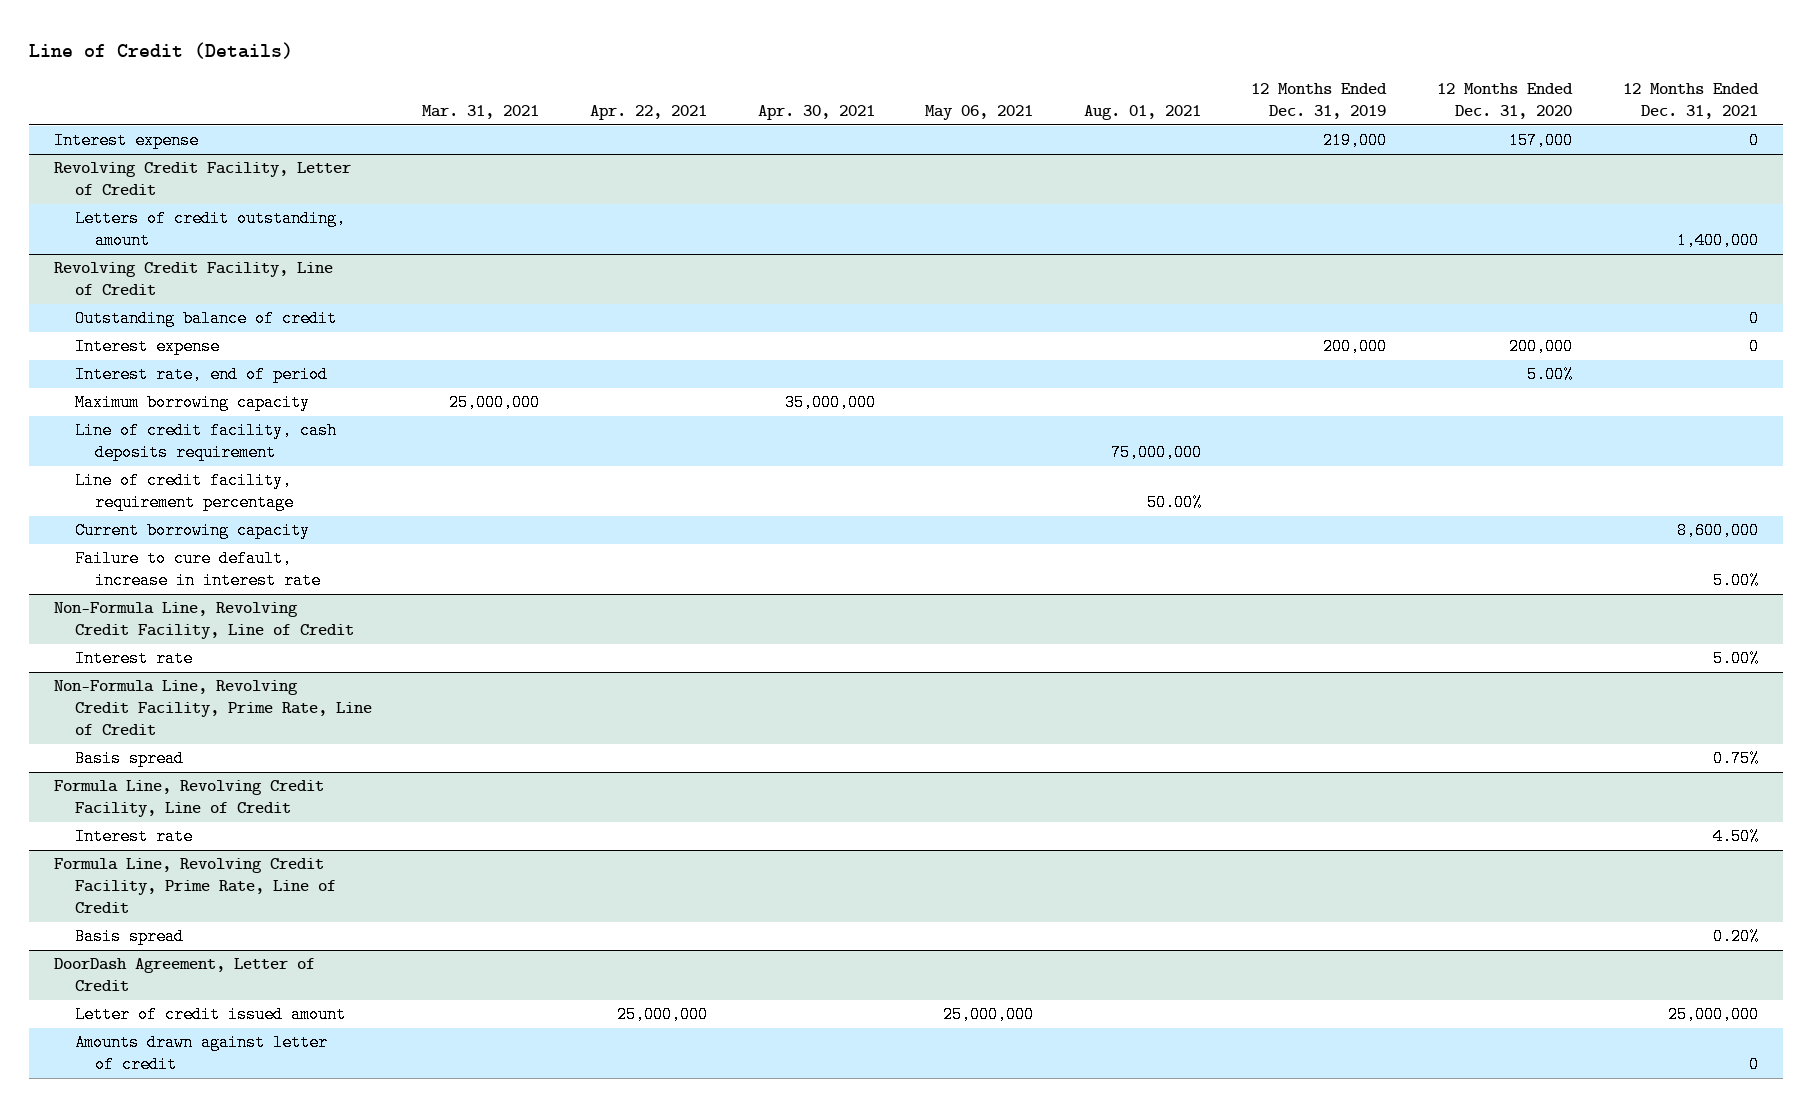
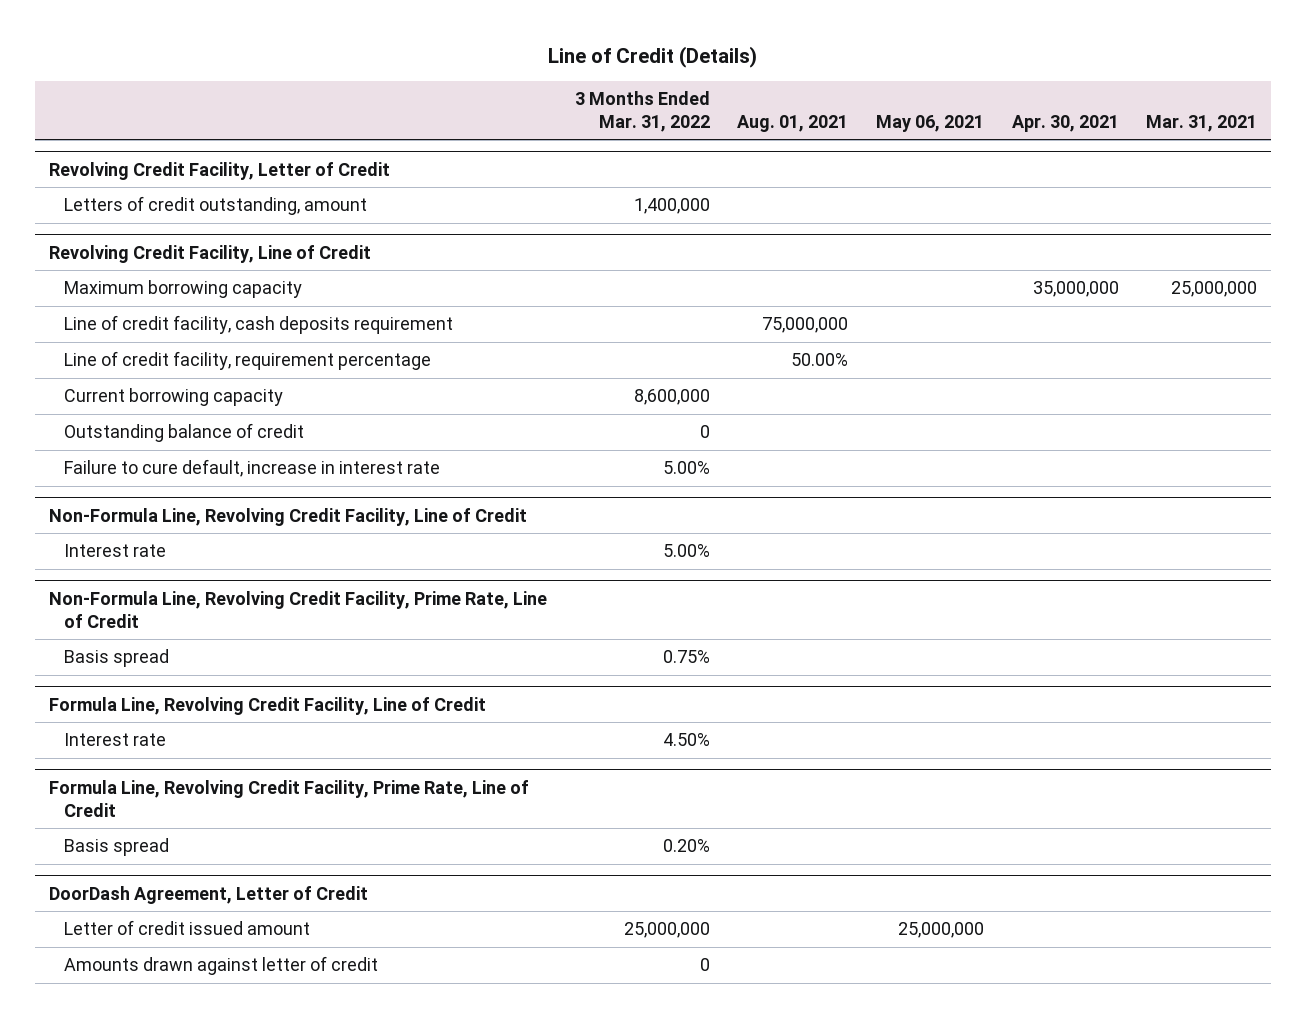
[589,105,707,121] Apr. 22, 2021 -> none
[1251,83,1388,120] 12 Months Ended Dec. 31, 2019 -> none
[1437,83,1574,120] 12 Months Ended Dec. 31, 2020 -> none
[1622,83,1759,120] 12 Months Ended Dec. 31, 2021 -> none
none -> [574,90,710,132] 3 Months Ended Mar. 31, 2022
[54,132,200,150] Interest expense -> none
[74,338,220,356] Interest expense -> none
[74,366,328,384] Interest rate, end of period -> none
[74,310,337,328] Outstanding balance of credit -> [63,423,304,443] Outstanding balance of credit

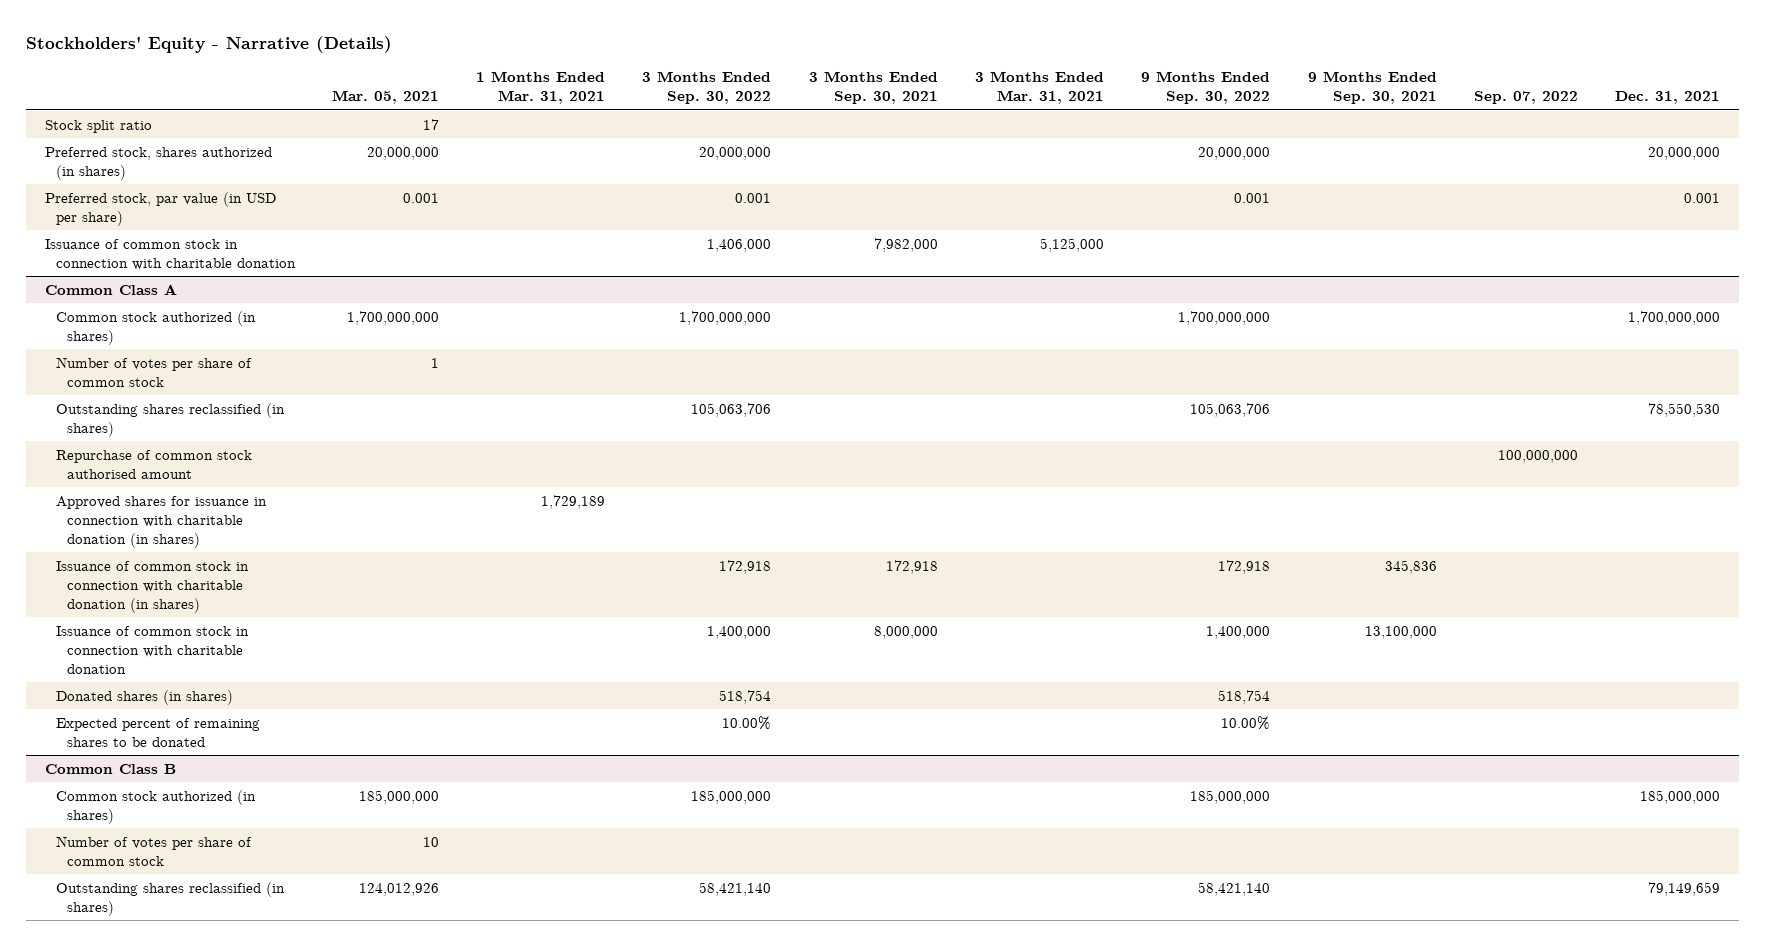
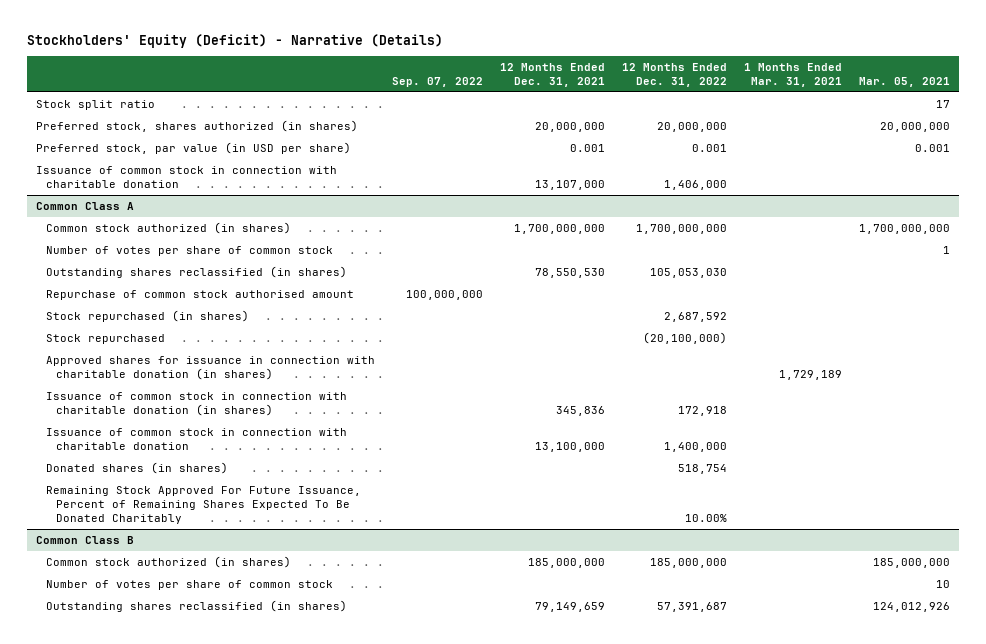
[26,35,393,53] Stockholders' Equity - Narrative (Details) -> [27,33,444,48] Stockholders' Equity (Deficit) - Narrative (Details)
[642,71,772,105] 3 Months Ended Sep. 30, 2022 -> none
[808,71,938,105] 3 Months Ended Sep. 30, 2021 -> none
[974,71,1104,105] 3 Months Ended Mar. 31, 2021 -> none
[1141,71,1271,105] 9 Months Ended Sep. 30, 2022 -> none
[1307,71,1437,105] 9 Months Ended Sep. 30, 2021 -> none
[1615,91,1721,105] Dec. 31, 2021 -> none
none -> [500,63,606,88] 12 Months Ended Dec. 31, 2021
none -> [622,63,728,88] 12 Months Ended Dec. 31, 2022
none -> [46,310,250,323] Stock repurchased (in shares)
none -> [46,334,166,345] Stock repurchased
[55,717,260,747] Expected percent of remaining shares to be donated -> [46,486,362,525] Remaining Stock Approved For Future Issuance, Percent of Remaining Shares Expected To Be Donated Charitably

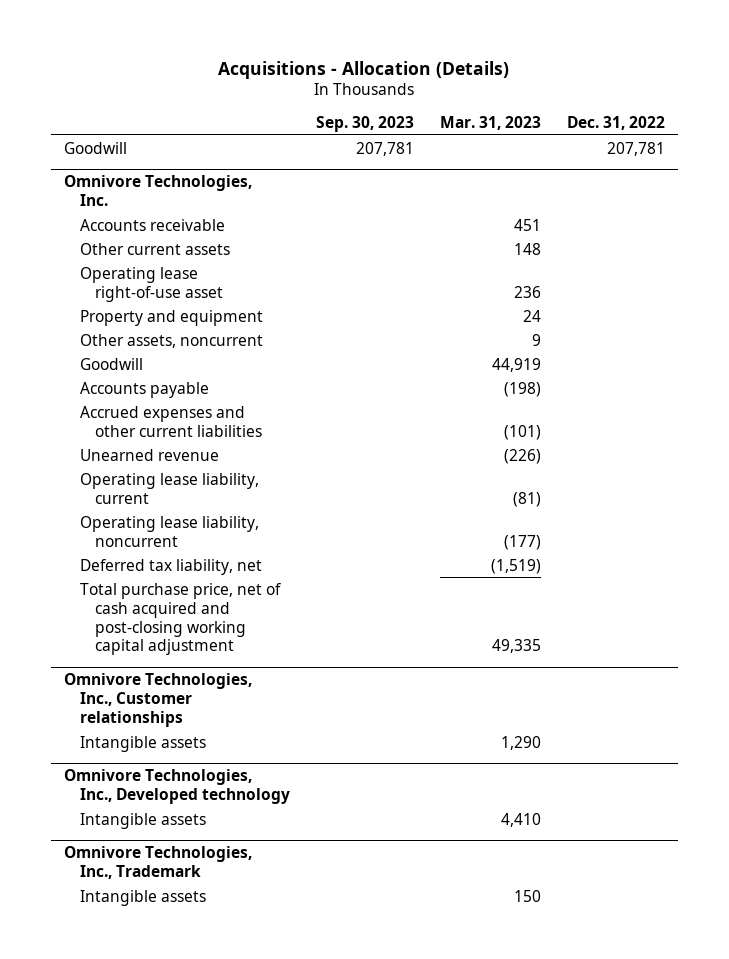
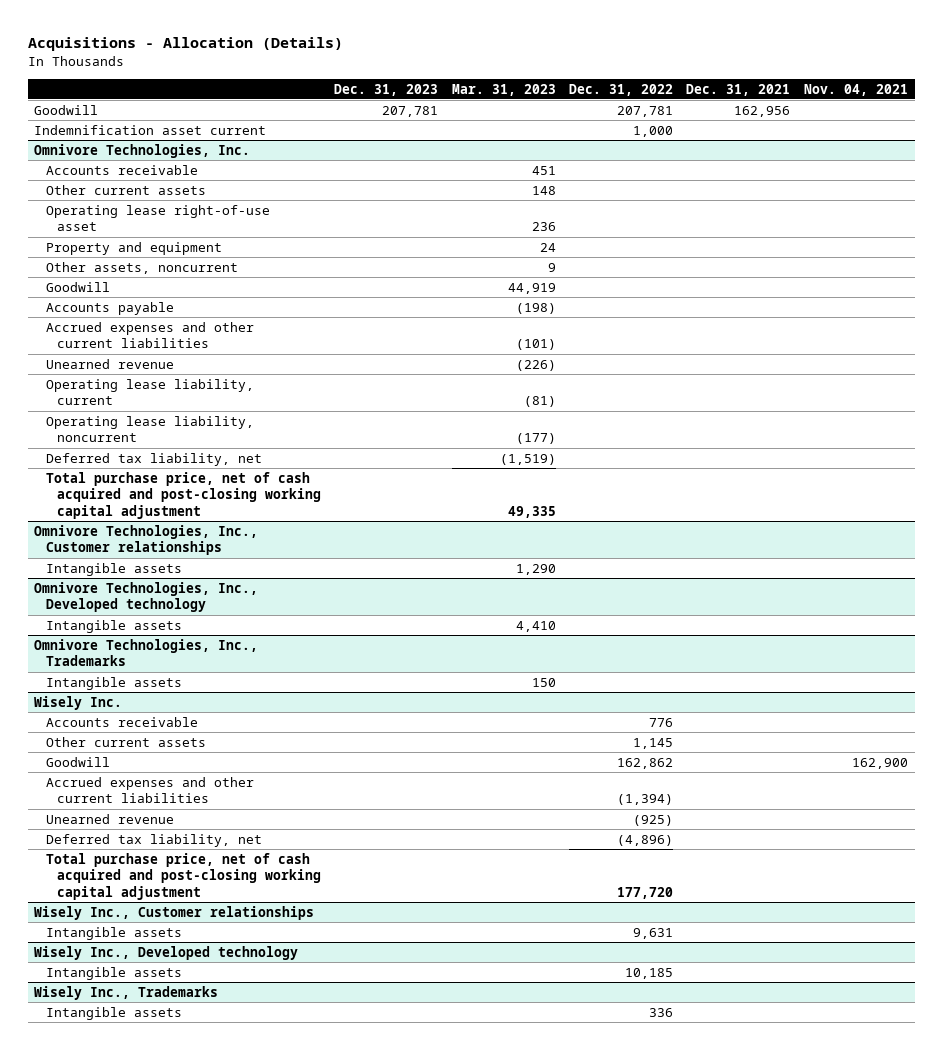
[315,116,414,133] Sep. 30, 2023 -> none
none -> [334,83,439,96] Dec. 31, 2023
none -> [686,83,791,96] Dec. 31, 2021
none -> [803,83,908,96] Nov. 04, 2021
none -> [34,124,267,135] Indemnification asset current
[63,846,252,880] Omnivore Technologies, Inc., Trademark -> [34,638,259,667] Omnivore Technologies, Inc., Trademarks
none -> [34,695,123,710] Wisely Inc.
none -> [45,716,198,727] Accounts receivable
none -> [45,736,206,747] Other current assets
none -> [45,756,110,767] Goodwill
none -> [45,776,254,804] Accrued expenses and other current liabilities
none -> [45,813,174,824] Unearned revenue
none -> [45,833,262,847] Deferred tax liability, net
none -> [45,852,321,900] Total purchase price, net of cash acquired and post-closing working capital adjustment
none -> [34,905,315,920] Wisely Inc., Customer relationships
none -> [45,926,182,940] Intangible assets
none -> [34,945,299,960] Wisely Inc., Developed technology
none -> [45,966,182,980] Intangible assets
none -> [34,985,219,1000] Wisely Inc., Trademarks
none -> [45,1006,182,1020] Intangible assets

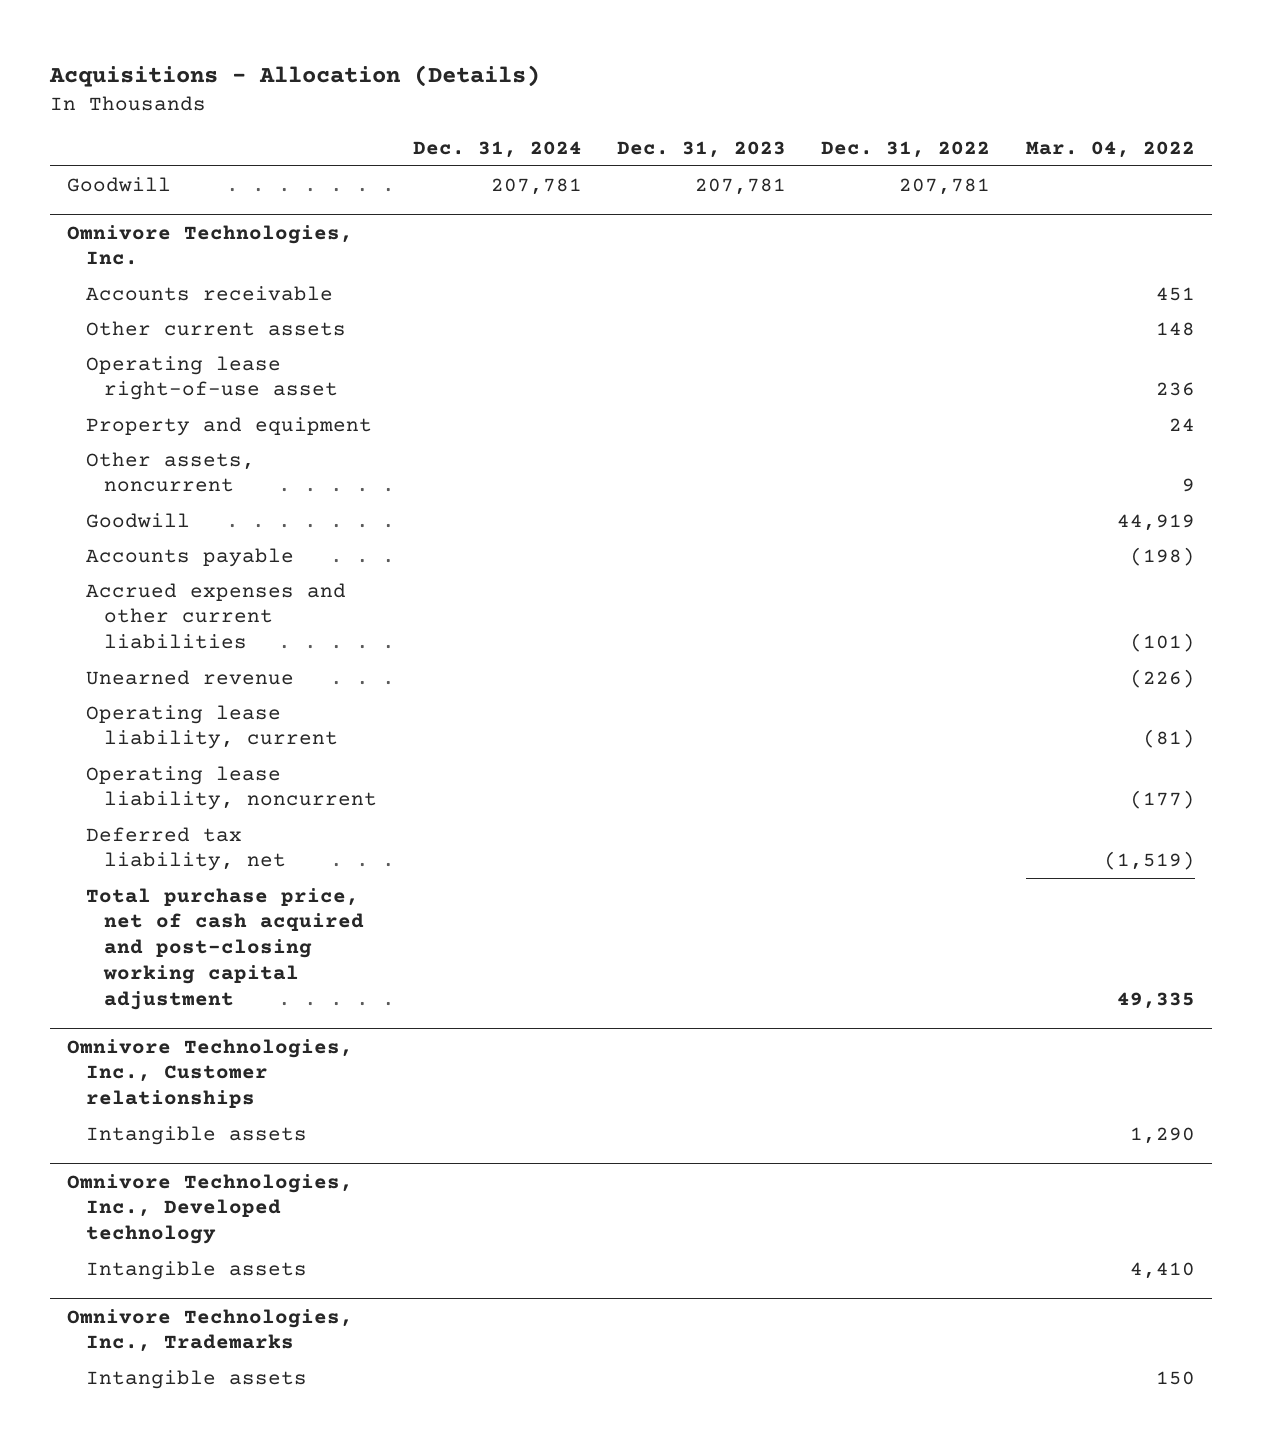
[451,83,556,96] Mar. 31, 2023 -> none
[686,83,791,96] Dec. 31, 2021 -> none
[803,83,908,96] Nov. 04, 2021 -> none
none -> [412,141,582,159] Dec. 31, 2024
none -> [1025,141,1195,159] Mar. 04, 2022
[34,124,267,135] Indemnification asset current -> none
[34,695,123,710] Wisely Inc. -> none
[45,716,198,727] Accounts receivable -> none
[45,736,206,747] Other current assets -> none
[45,756,110,767] Goodwill -> none
[45,776,254,804] Accrued expenses and other current liabilities -> none
[45,813,174,824] Unearned revenue -> none
[45,833,262,847] Deferred tax liability, net -> none
[45,852,321,900] Total purchase price, net of cash acquired and post-closing working capital adjustment -> none
[34,905,315,920] Wisely Inc., Customer relationships -> none
[45,926,182,940] Intangible assets -> none
[34,945,299,960] Wisely Inc., Developed technology -> none
[45,966,182,980] Intangible assets -> none
[34,985,219,1000] Wisely Inc., Trademarks -> none
[45,1006,182,1020] Intangible assets -> none

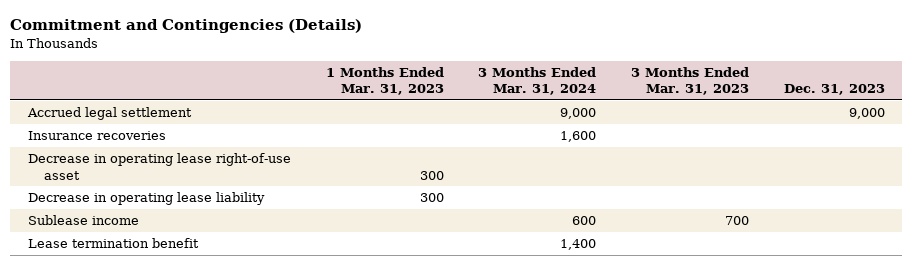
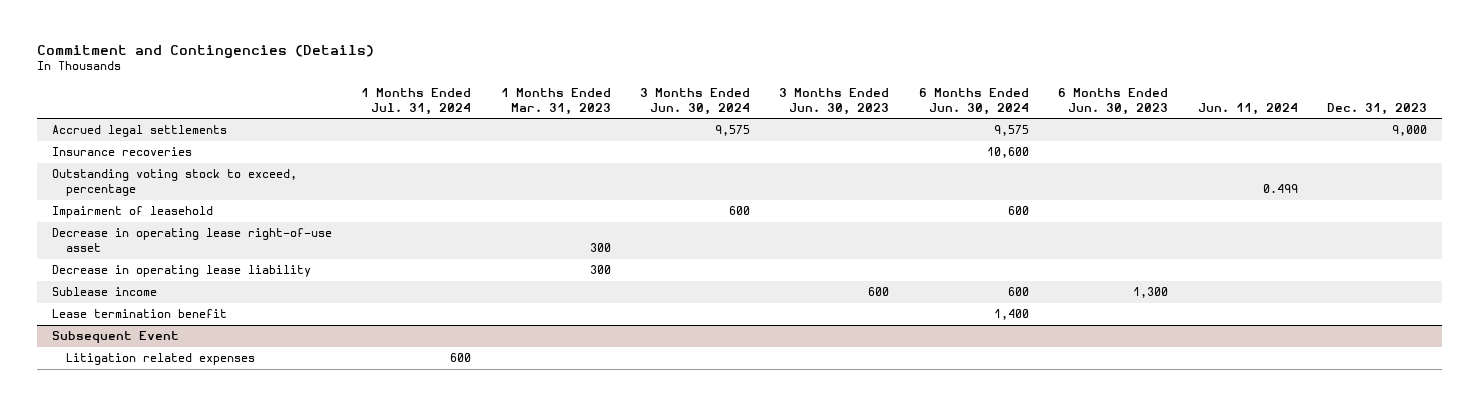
[478,66,597,96] 3 Months Ended Mar. 31, 2024 -> none
[631,66,750,96] 3 Months Ended Mar. 31, 2023 -> none
none -> [361,88,472,115] 1 Months Ended Jul. 31, 2024
none -> [640,88,751,115] 3 Months Ended Jun. 30, 2024
none -> [779,88,890,115] 3 Months Ended Jun. 30, 2023
none -> [918,88,1029,115] 6 Months Ended Jun. 30, 2024
none -> [1058,88,1169,115] 6 Months Ended Jun. 30, 2023
none -> [1197,102,1298,115] Jun. 11, 2024
[26,107,192,121] Accrued legal settlement -> [52,125,228,138] Accrued legal settlements
none -> [52,169,298,196] Outstanding voting stock to exceed, percentage
none -> [52,206,214,219] Impairment of leasehold
none -> [52,331,180,344] Subsequent Event
none -> [65,353,255,366] Litigation related expenses

